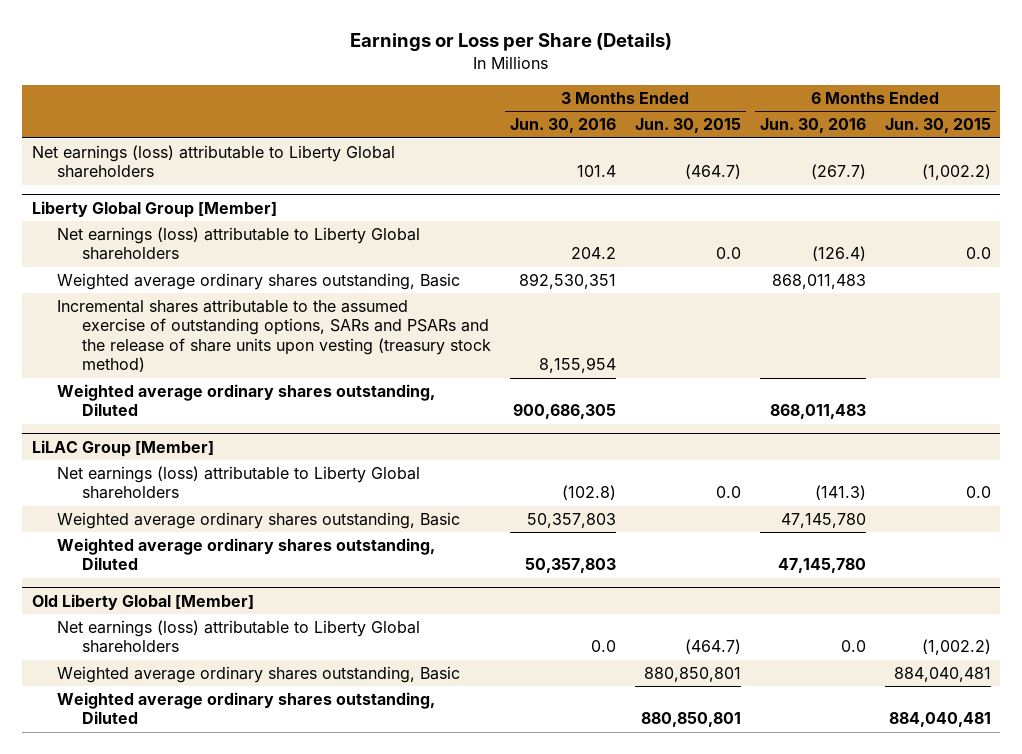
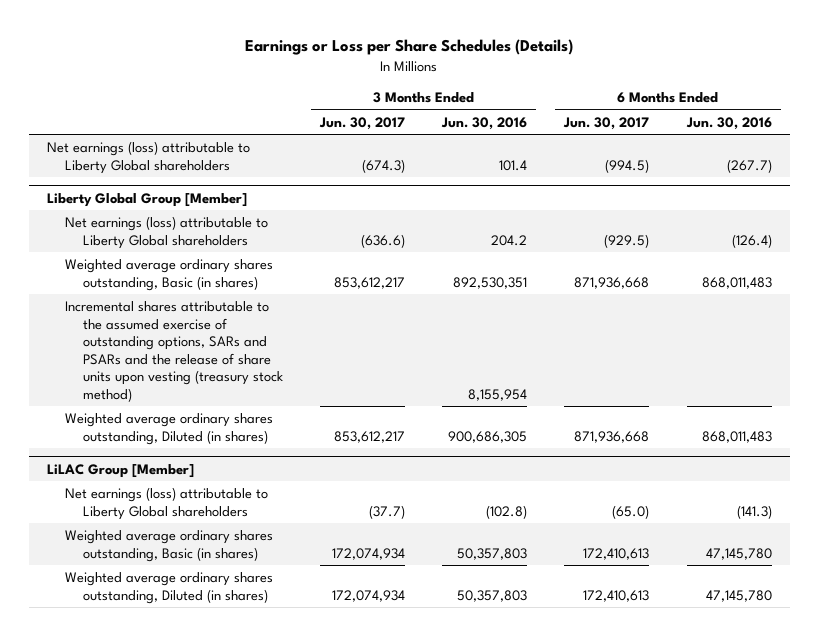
[350,33,673,52] Earnings or Loss per Share (Details) -> [245,39,574,56] Earnings or Loss per Share Schedules (Details)
[634,118,741,134] Jun. 30, 2015 -> none
[884,118,991,134] Jun. 30, 2015 -> none
none -> [318,116,405,130] Jun. 30, 2017
none -> [563,116,650,130] Jun. 30, 2017
[56,273,460,291] Weighted average ordinary shares outstanding, Basic -> [65,259,274,291] Weighted average ordinary shares outstanding, Basic (in shares)
[56,384,435,417] Weighted average ordinary shares outstanding, Diluted -> [65,413,274,445] Weighted average ordinary shares outstanding, Diluted (in shares)
[31,593,254,610] Old Liberty Global [Member] -> none
[56,620,420,654] Net earnings (loss) attributable to Liberty Global shareholders -> none
[56,666,460,684] Weighted average ordinary shares outstanding, Basic -> none
[56,692,435,725] Weighted average ordinary shares outstanding, Diluted -> none
[56,512,460,530] Weighted average ordinary shares outstanding, Basic -> [65,530,274,562] Weighted average ordinary shares outstanding, Basic (in shares)
[56,538,435,571] Weighted average ordinary shares outstanding, Diluted -> [65,572,274,604] Weighted average ordinary shares outstanding, Diluted (in shares)

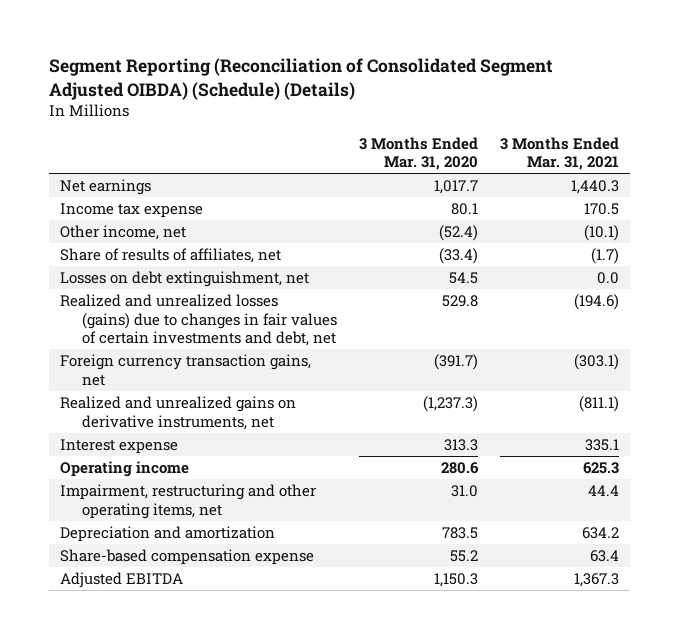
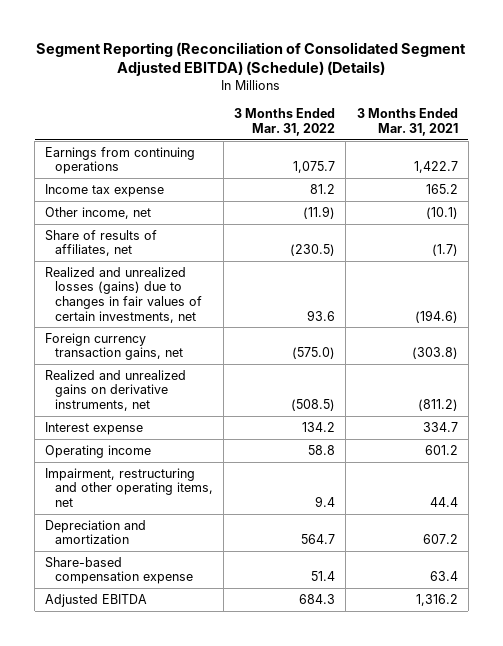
[48,58,553,100] Segment Reporting (Reconciliation of Consolidated Segment Adjusted OIBDA) (Schedule) (Details) -> [36,41,467,77] Segment Reporting (Reconciliation of Consolidated Segment Adjusted EBITDA) (Schedule) (Details)
[359,136,479,171] 3 Months Ended Mar. 31, 2020 -> none
none -> [234,108,336,136] 3 Months Ended Mar. 31, 2022
[59,179,151,196] Net earnings -> [45,146,196,175] Earnings from continuing operations
[570,180,619,195] 1,440.3 -> [413,161,458,174] 1,422.7
[583,203,619,216] 170.5 -> [425,183,458,194] 165.2
[59,271,309,288] Losses on debt extinguishment, net -> none
[59,294,338,347] Realized and unrealized losses (gains) due to changes in fair values of certain investments and debt, net -> [45,266,202,323] Realized and unrealized losses (gains) due to changes in fair values of certain investments, net
[573,354,619,371] (303.1) -> [411,347,458,360] (303.8)
[578,396,619,413] (811.1) -> [417,399,458,412] (811.2)
[584,439,619,452] 335.1 -> [422,421,458,432] 334.7
[582,462,619,475] 625.3 -> [424,444,458,455] 601.2
[581,527,619,540] 634.2 -> [422,534,458,545] 607.2
[573,573,619,588] 1,367.3 -> [415,593,458,606] 1,316.2

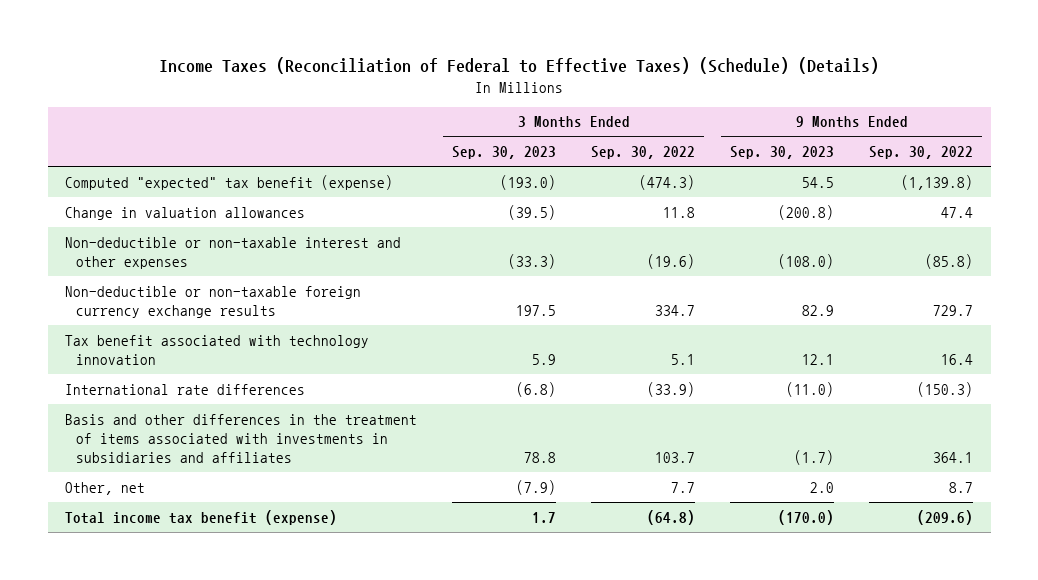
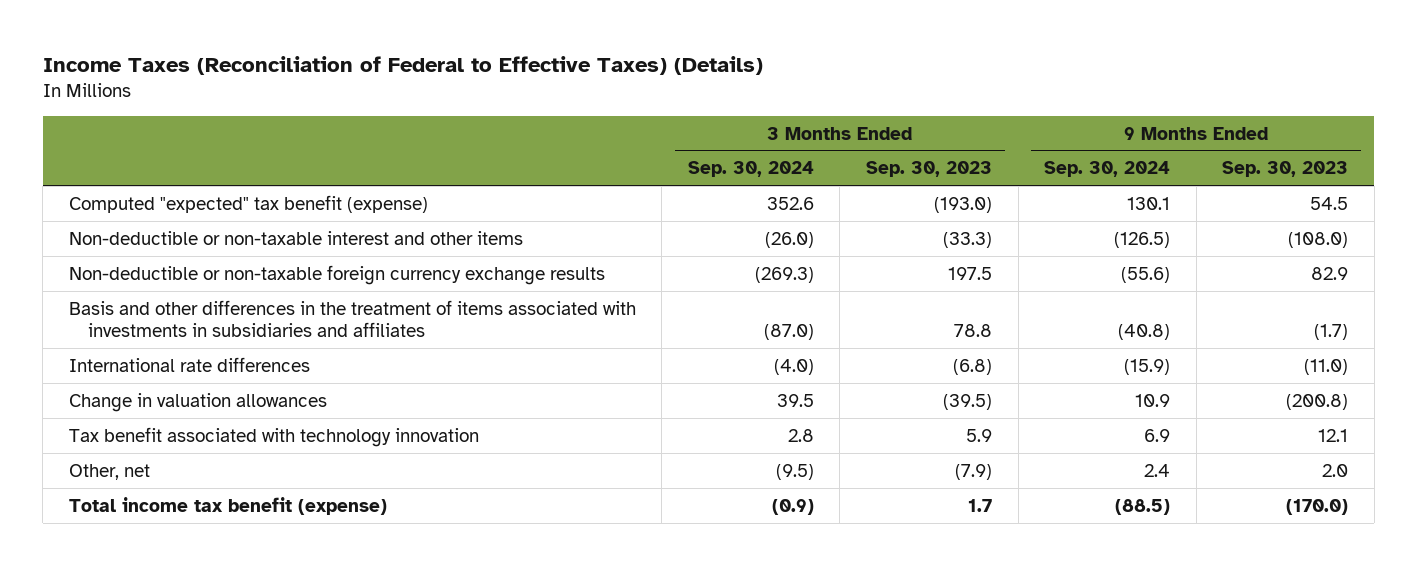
[159,57,880,75] Income Taxes (Reconciliation of Federal to Effective Taxes) (Schedule) (Details) -> [42,55,763,75] Income Taxes (Reconciliation of Federal to Effective Taxes) (Details)
[591,146,696,160] Sep. 30, 2022 -> none
[869,146,974,160] Sep. 30, 2022 -> none
none -> [687,161,814,178] Sep. 30, 2024
none -> [1044,161,1171,178] Sep. 30, 2024
[65,236,402,269] Non-deductible or non-taxable interest and other expenses -> [68,230,523,245] Non-deductible or non-taxable interest and other items
[65,383,306,395] International rate differences -> [68,356,310,372] International rate differences
[65,206,306,220] Change in valuation allowances -> [68,392,327,412] Change in valuation allowances
[65,334,370,365] Tax benefit associated with technology innovation -> [68,426,479,447] Tax benefit associated with technology innovation

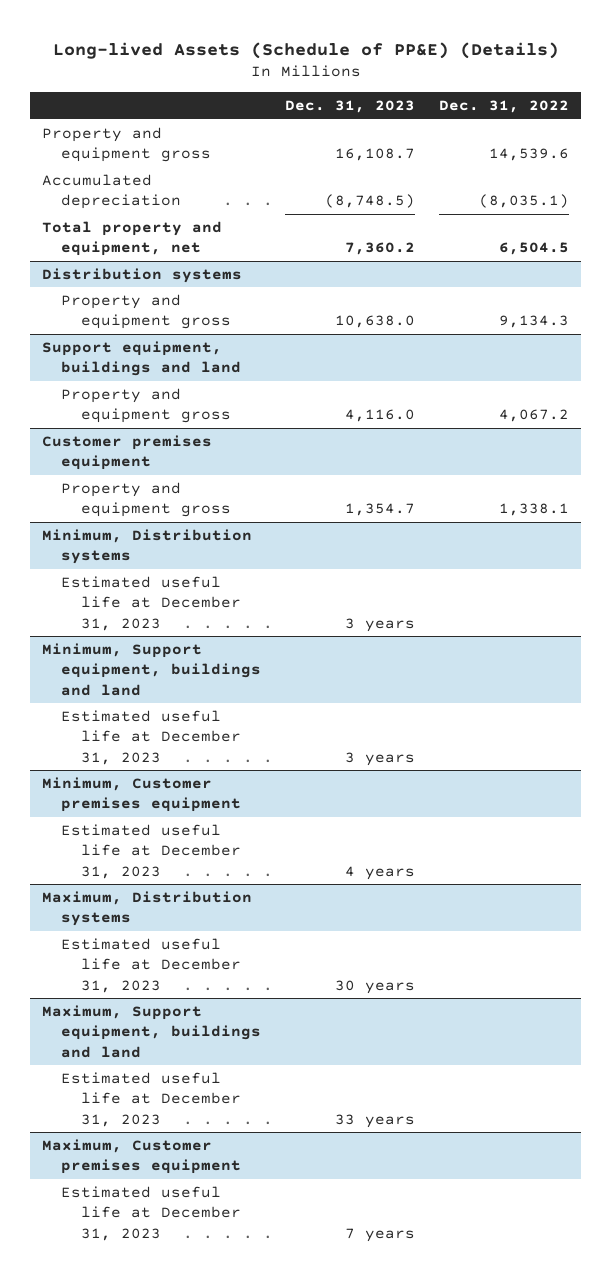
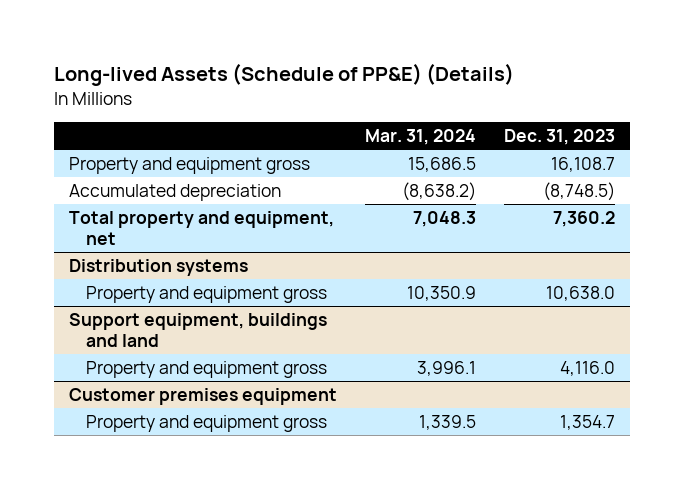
[439,99,570,113] Dec. 31, 2022 -> none
none -> [364,128,476,145] Mar. 31, 2024
[42,528,253,565] Minimum, Distribution systems -> none
[61,575,241,631] Estimated useful life at December 31, 2023 -> none
[42,642,262,696] Minimum, Support equipment, buildings and land -> none
[61,709,241,765] Estimated useful life at December 31, 2023 -> none
[42,776,242,813] Minimum, Customer premises equipment -> none
[61,823,241,879] Estimated useful life at December 31, 2023 -> none
[42,890,253,927] Maximum, Distribution systems -> none
[61,937,241,993] Estimated useful life at December 31, 2023 -> none
[42,1004,262,1058] Maximum, Support equipment, buildings and land -> none
[61,1071,241,1127] Estimated useful life at December 31, 2023 -> none
[42,1138,242,1175] Maximum, Customer premises equipment -> none
[61,1185,241,1241] Estimated useful life at December 31, 2023 -> none

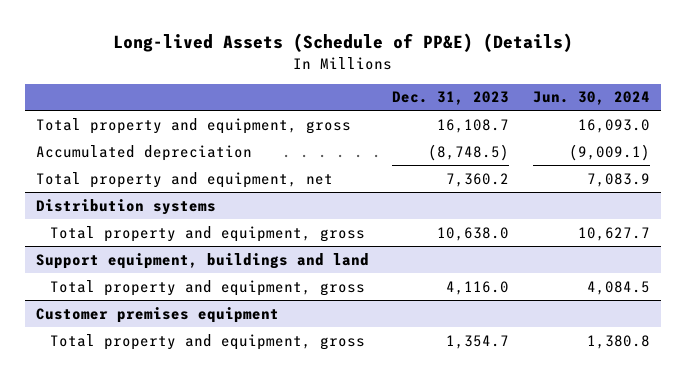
[364,128,476,145] Mar. 31, 2024 -> none
none -> [532,91,650,106] Jun. 30, 2024
[68,156,310,174] Property and equipment gross -> [36,117,352,134] Total property and equipment, gross
[86,285,328,303] Property and equipment gross -> [49,225,365,242] Total property and equipment, gross
[86,360,328,378] Property and equipment gross -> [49,279,365,296] Total property and equipment, gross
[86,414,328,432] Property and equipment gross -> [49,333,365,350] Total property and equipment, gross

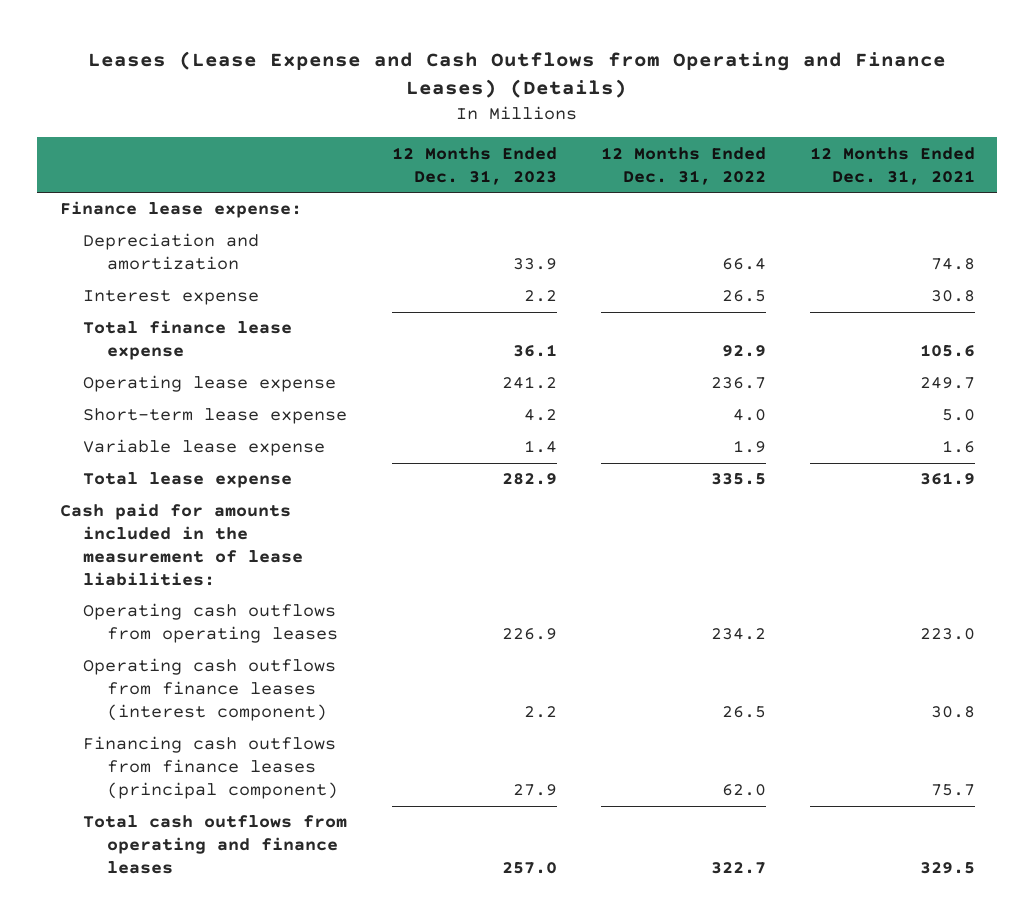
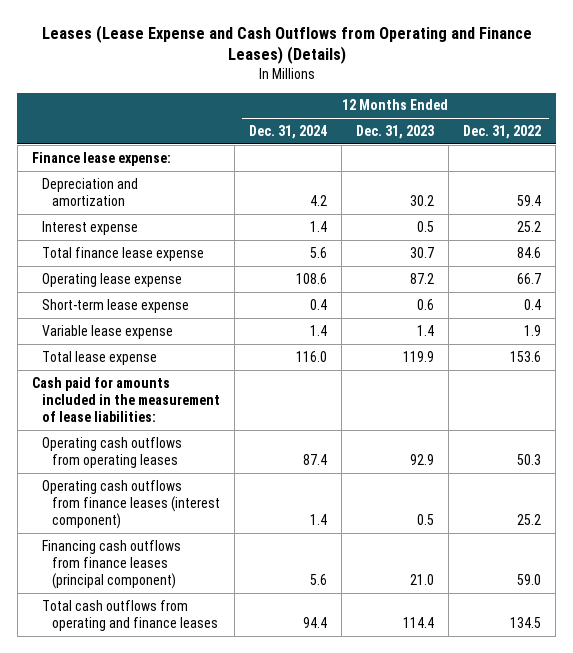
[809,146,975,185] 12 Months Ended Dec. 31, 2021 -> none
none -> [248,124,327,139] Dec. 31, 2024
[512,258,557,271] 33.9 -> [410,194,435,206] 30.2
[721,258,766,271] 66.4 -> [517,194,542,206] 59.4
[523,290,557,303] 2.2 -> [417,220,435,232] 0.5
[721,290,766,303] 26.5 -> [517,220,542,232] 25.2
[512,344,557,358] 36.1 -> [410,246,435,258] 30.7
[721,345,766,358] 92.9 -> [517,246,542,258] 84.6
[501,376,557,390] 241.2 -> [410,272,435,284] 87.2
[710,377,766,390] 236.7 -> [517,272,542,284] 66.7
[523,409,557,422] 4.2 -> [417,298,435,310] 0.6
[732,409,766,422] 4.0 -> [524,298,542,310] 0.4
[501,473,557,486] 282.9 -> [403,350,435,362] 119.9
[710,473,766,486] 335.5 -> [510,350,542,362] 153.6
[501,628,557,641] 226.9 -> [410,453,435,465] 92.9
[710,628,766,641] 234.2 -> [517,453,542,465] 50.3
[523,706,557,719] 2.2 -> [417,514,435,526] 0.5
[721,706,766,719] 26.5 -> [517,514,542,526] 25.2
[512,784,557,797] 27.9 -> [410,574,435,586] 21.0
[721,784,766,797] 62.0 -> [517,574,542,586] 59.0
[501,862,557,875] 257.0 -> [403,616,435,628] 114.4
[710,862,766,875] 322.7 -> [510,616,542,628] 134.5

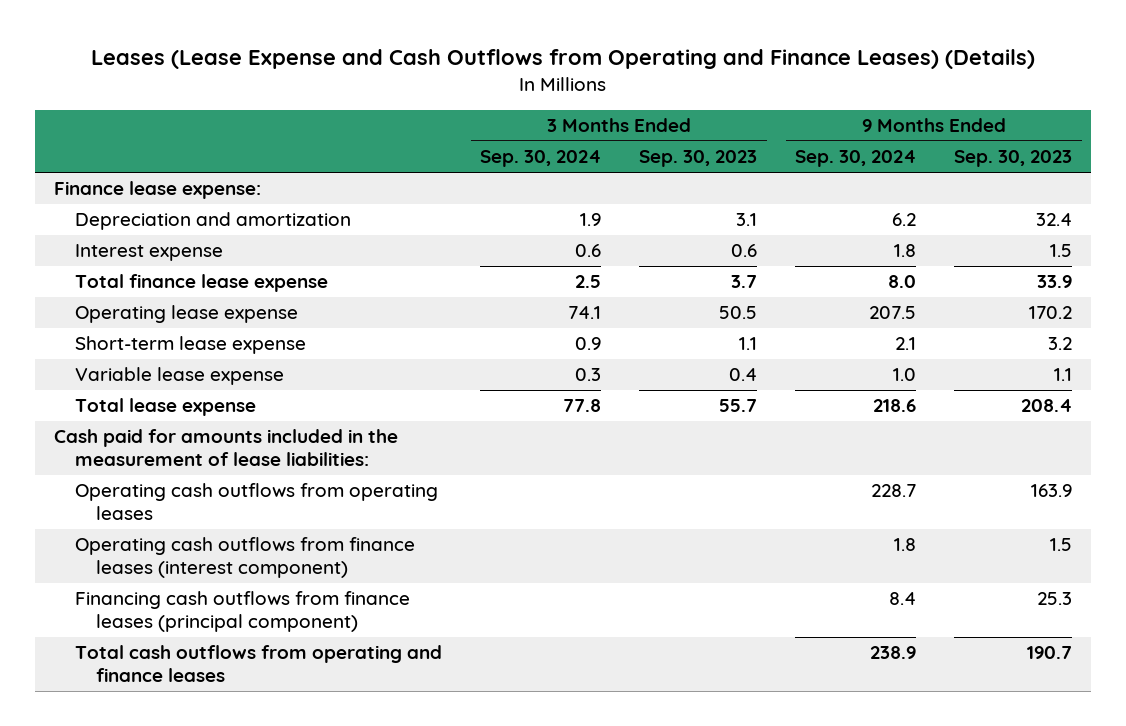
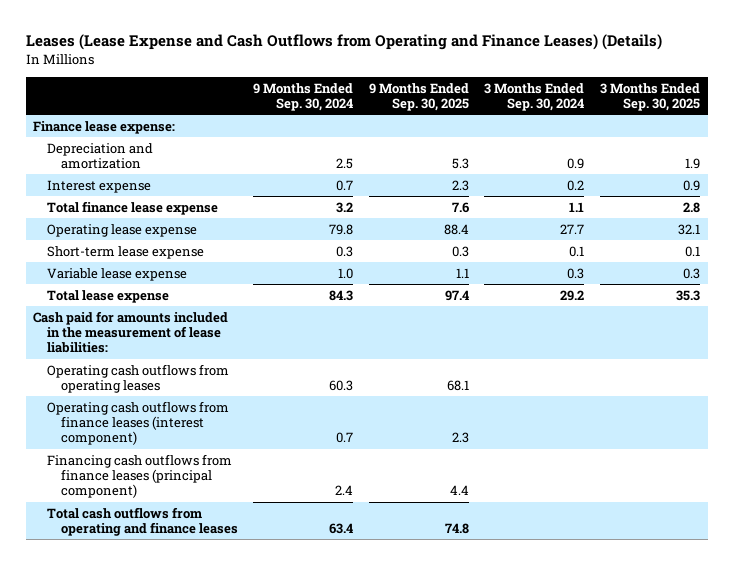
[639,150,758,168] Sep. 30, 2023 -> none
[954,150,1073,168] Sep. 30, 2023 -> none
none -> [368,82,469,112] 9 Months Ended Sep. 30, 2025
none -> [600,82,701,112] 3 Months Ended Sep. 30, 2025
[580,213,602,227] 1.9 -> [567,158,585,170] 0.9
[892,213,917,227] 6.2 -> [336,158,354,170] 2.5
[575,244,602,258] 0.6 -> [567,179,585,191] 0.2
[894,244,917,258] 1.8 -> [336,179,354,191] 0.7
[575,275,602,289] 2.5 -> [569,201,585,212] 1.1
[888,275,917,289] 8.0 -> [336,201,354,213] 3.2
[568,306,602,320] 74.1 -> [560,223,585,234] 27.7
[869,306,917,320] 207.5 -> [329,223,354,235] 79.8
[575,337,602,351] 0.9 -> [569,245,585,257] 0.1
[895,337,917,351] 2.1 -> [336,245,354,257] 0.3
[563,399,602,413] 77.8 -> [560,289,585,301] 29.2
[873,399,917,413] 218.6 -> [329,289,354,301] 84.3
[871,484,917,498] 228.7 -> [329,380,354,392] 60.3
[894,538,917,552] 1.8 -> [336,432,354,444] 0.7
[889,592,917,606] 8.4 -> [335,485,354,496] 2.4
[870,646,917,660] 238.9 -> [329,523,354,535] 63.4

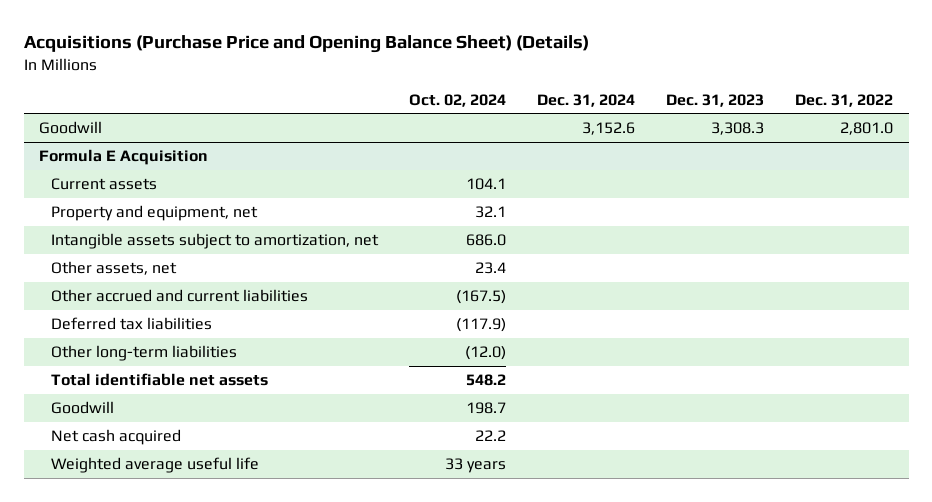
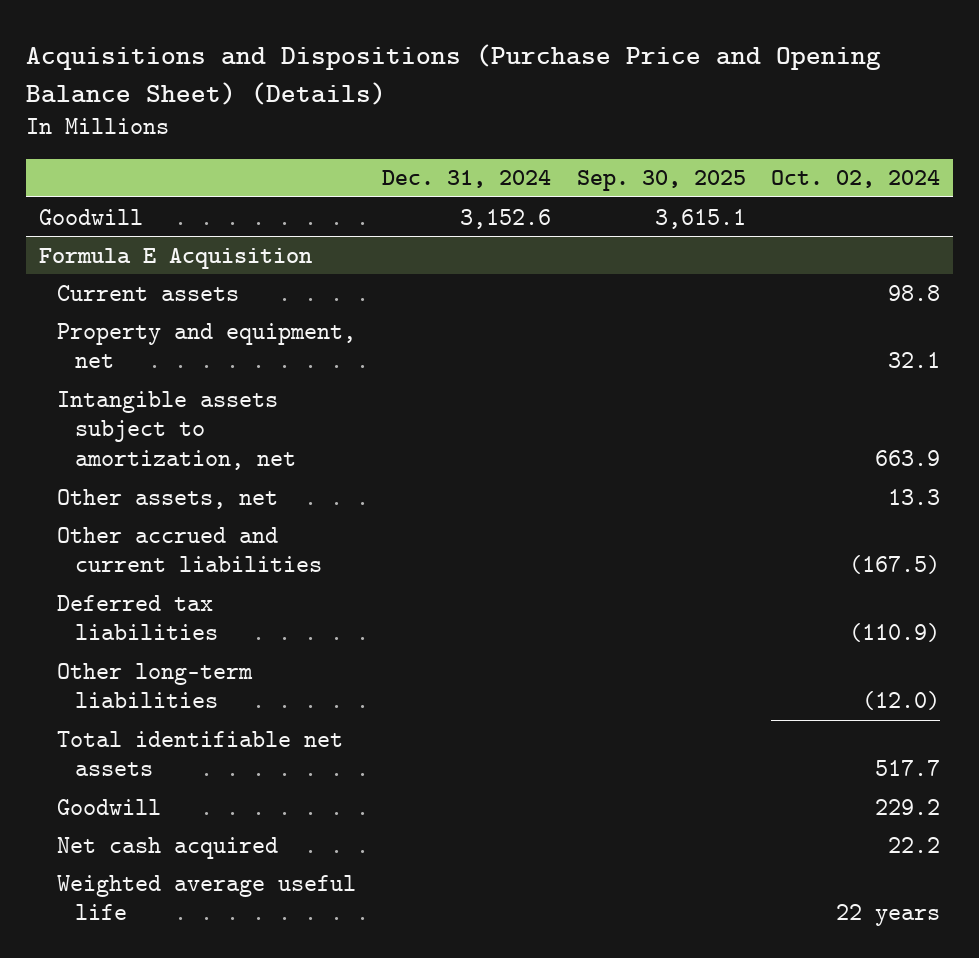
[23,35,589,54] Acquisitions (Purchase Price and Opening Balance Sheet) (Details) -> [26,43,882,105] Acquisitions and Dispositions (Purchase Price and Opening Balance Sheet) (Details)
[666,93,765,107] Dec. 31, 2023 -> none
[795,93,894,107] Dec. 31, 2022 -> none
none -> [576,170,746,192] Sep. 30, 2025
[466,178,507,191] 104.1 -> [888,284,941,301] 98.8
[466,234,507,247] 686.0 -> [875,449,941,466] 663.9
[475,262,507,275] 23.4 -> [888,488,941,505] 13.3
[456,318,507,333] (117.9) -> [849,623,941,643] (110.9)
[466,374,507,387] 548.2 -> [875,760,941,777] 517.7
[466,402,507,415] 198.7 -> [875,798,941,815] 229.2
[445,458,507,474] 33 years -> [836,904,941,927] 22 years

